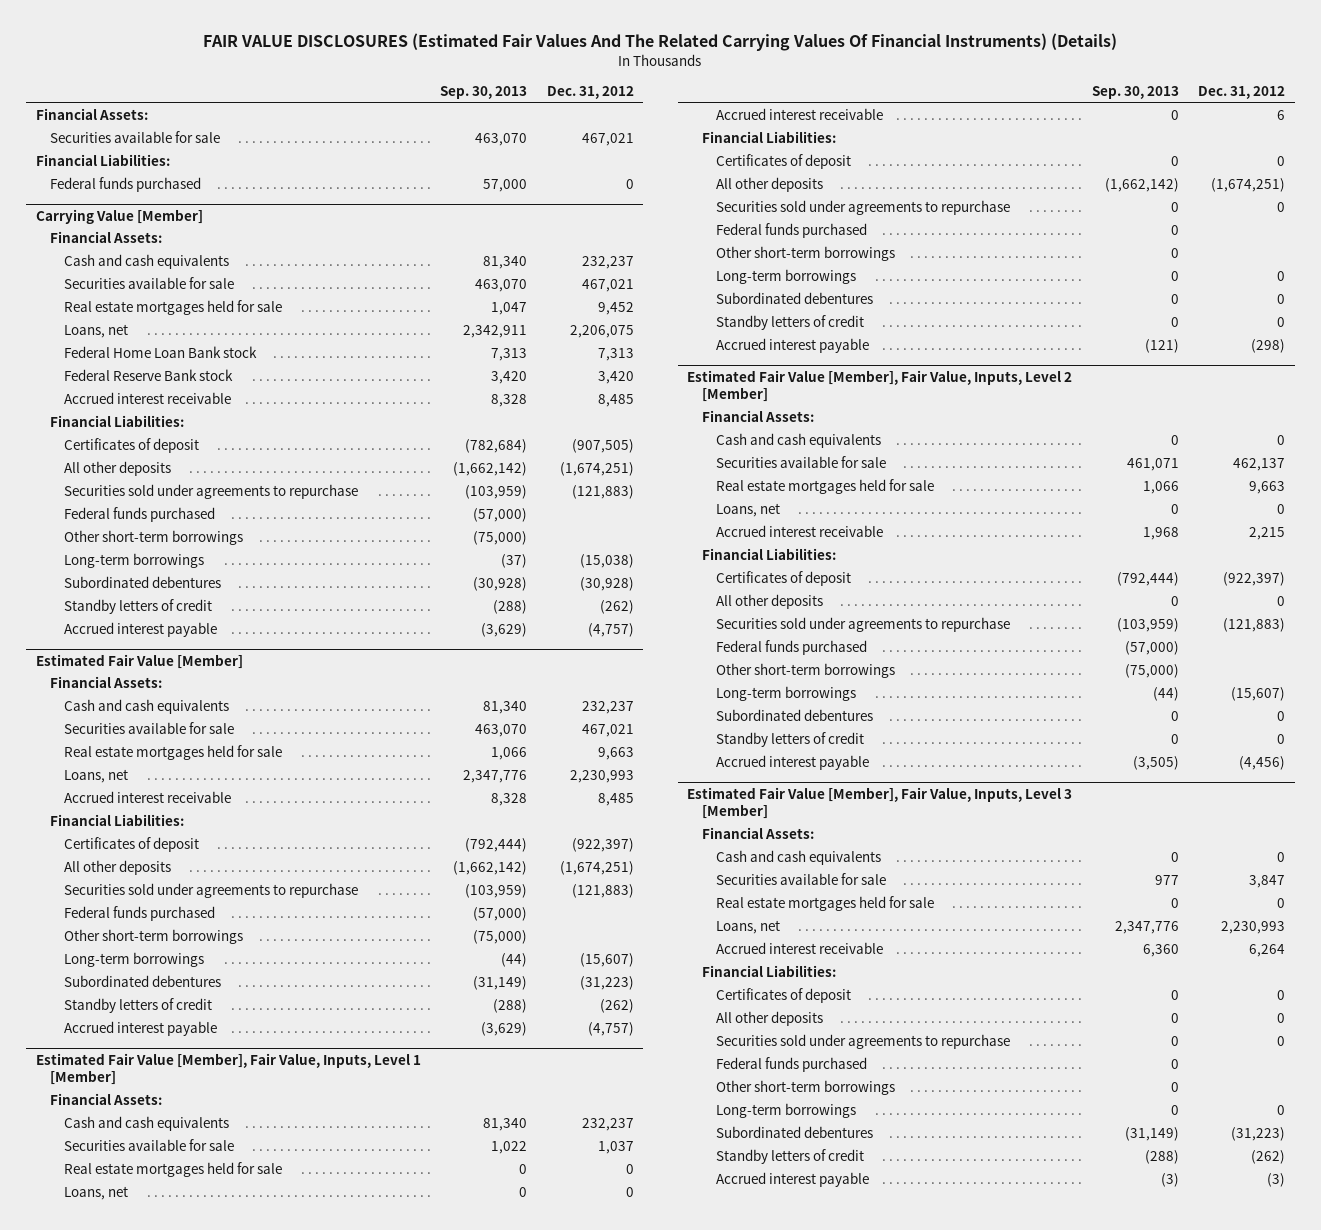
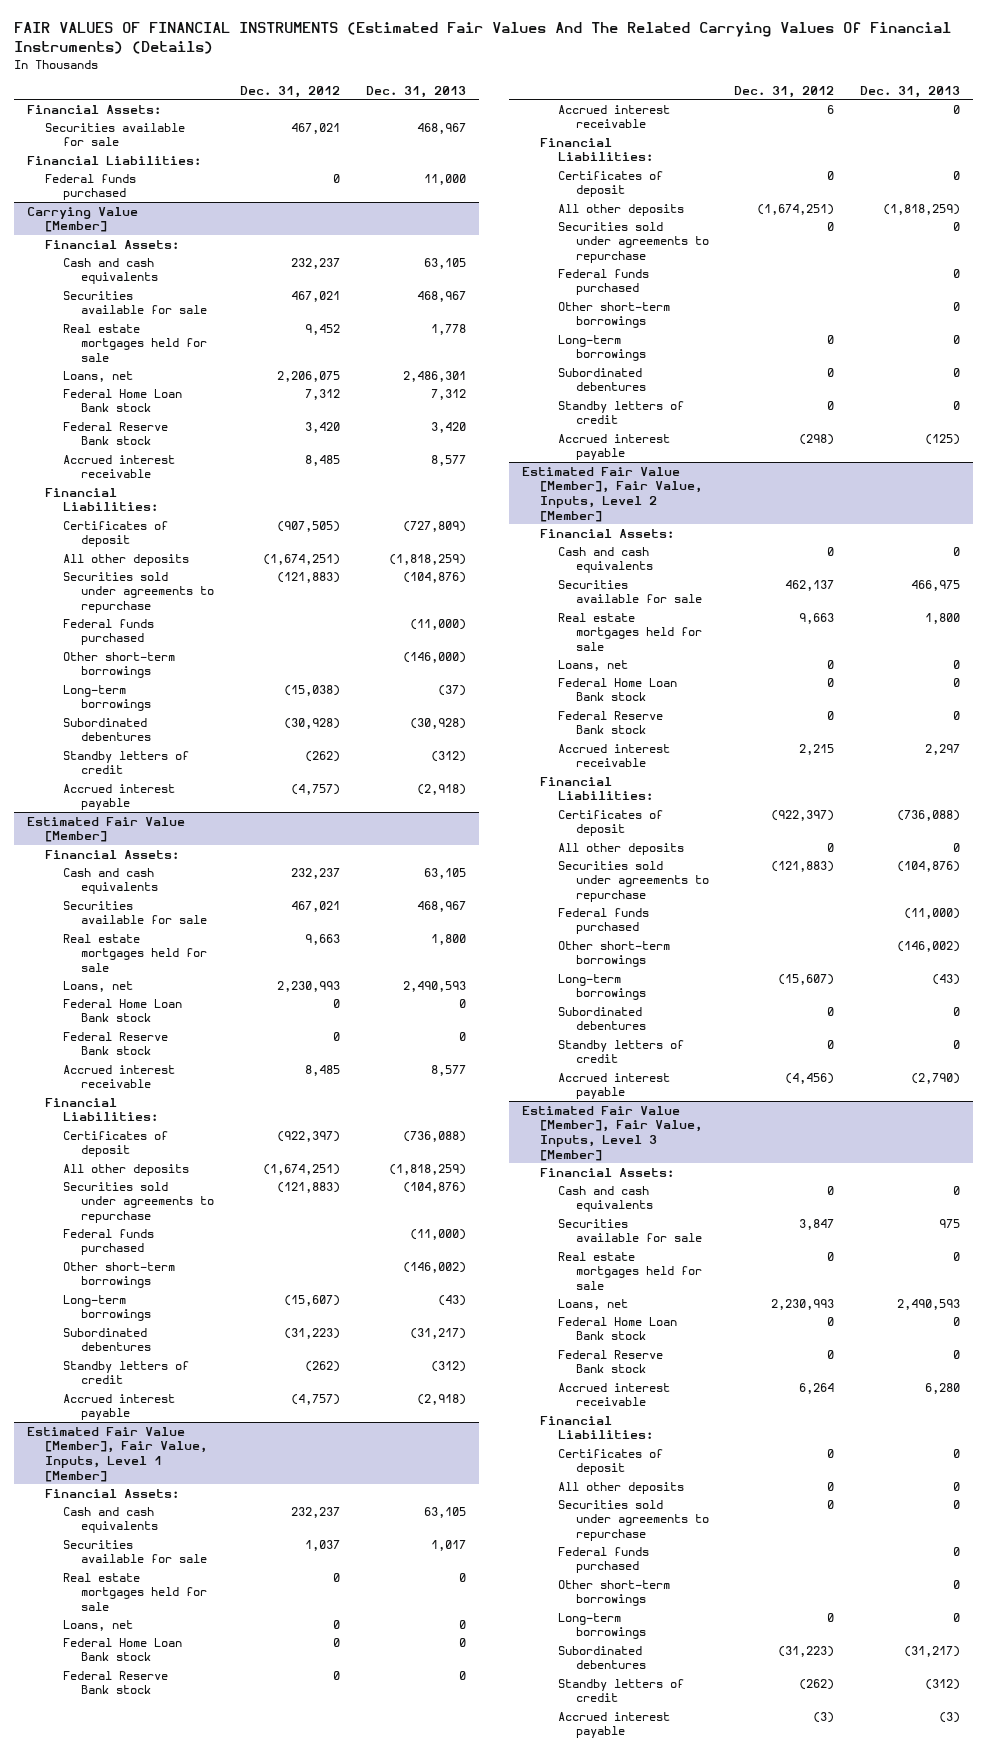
[203,33,1118,52] FAIR VALUE DISCLOSURES (Estimated Fair Values And The Related Carrying Values Of Financial Instruments) (Details) -> [14,22,952,55] FAIR VALUES OF FINANCIAL INSTRUMENTS (Estimated Fair Values And The Related Carrying Values Of Financial Instruments) (Details)
[440,86,528,100] Sep. 30, 2013 -> none
none -> [365,85,466,98] Dec. 31, 2013
[597,348,634,362] 7,313 -> [304,388,340,400] 7,312
none -> [63,998,183,1023] Federal Home Loan Bank stock
none -> [63,1031,169,1056] Federal Reserve Bank stock
none -> [63,1637,183,1662] Federal Home Loan Bank stock
none -> [63,1670,169,1695] Federal Reserve Bank stock
none -> [557,677,677,702] Federal Home Loan Bank stock
none -> [557,710,663,735] Federal Reserve Bank stock
none -> [557,1316,677,1341] Federal Home Loan Bank stock
none -> [557,1349,663,1374] Federal Reserve Bank stock

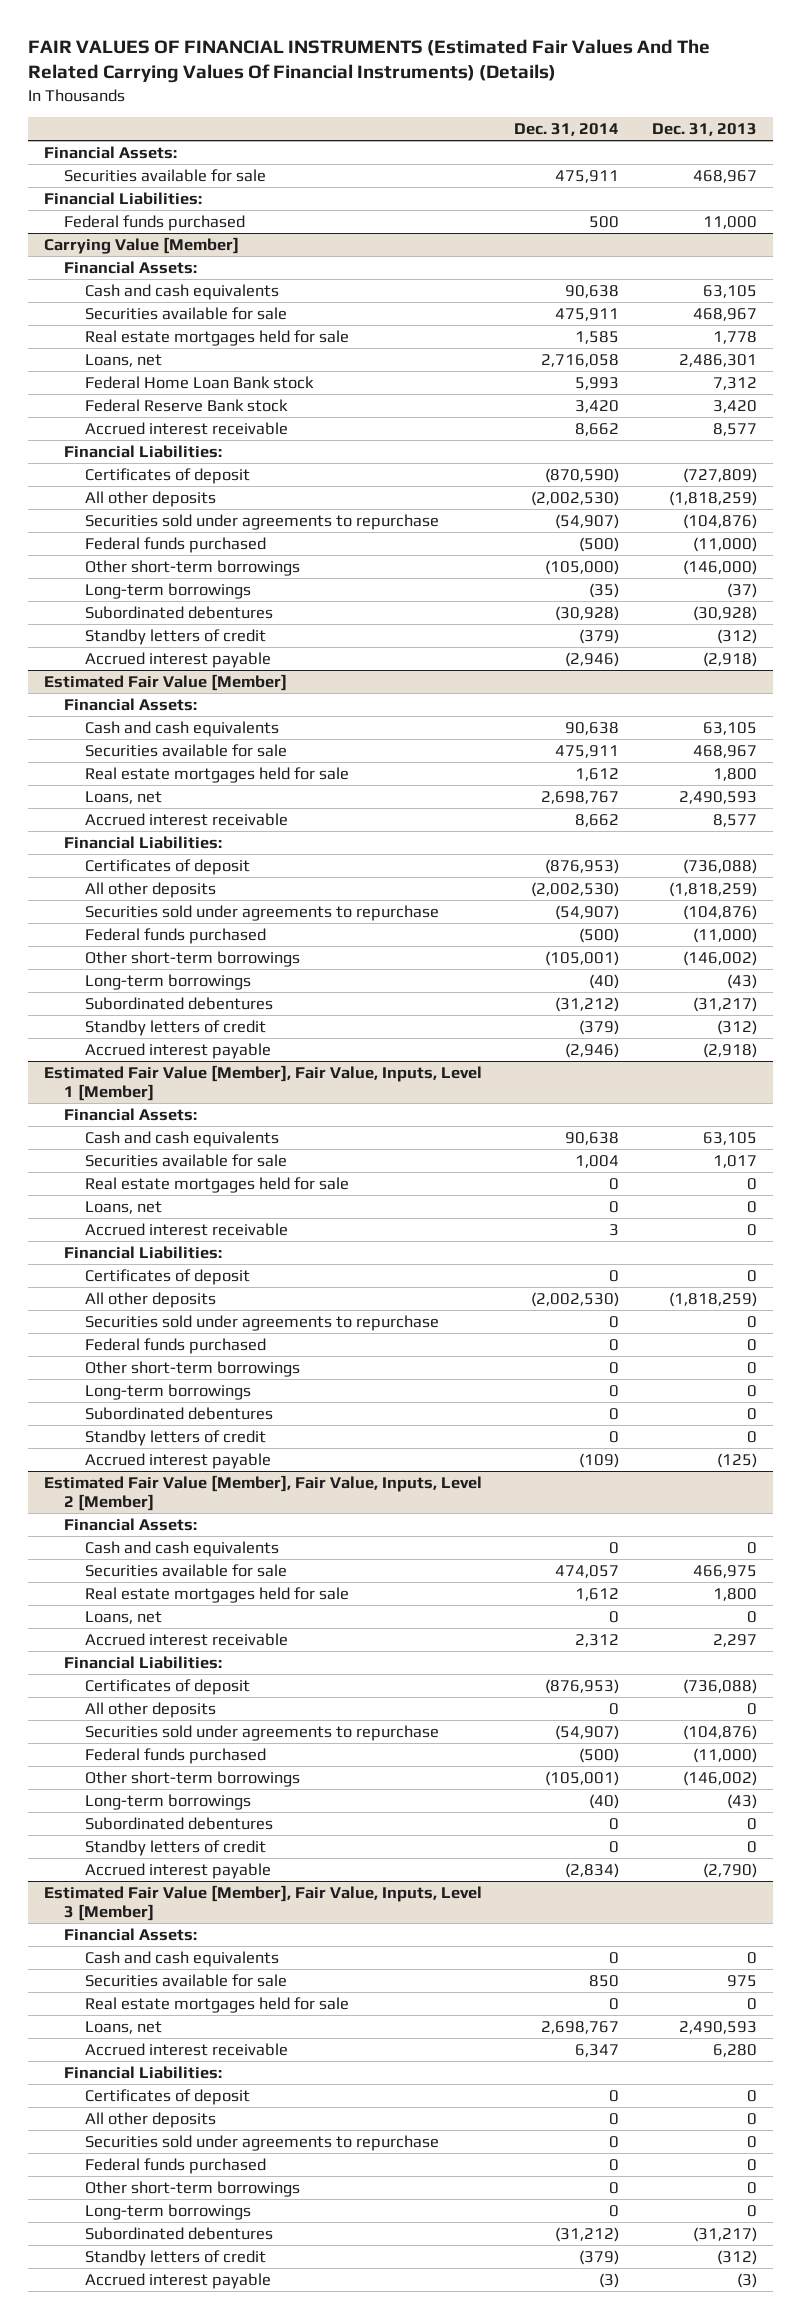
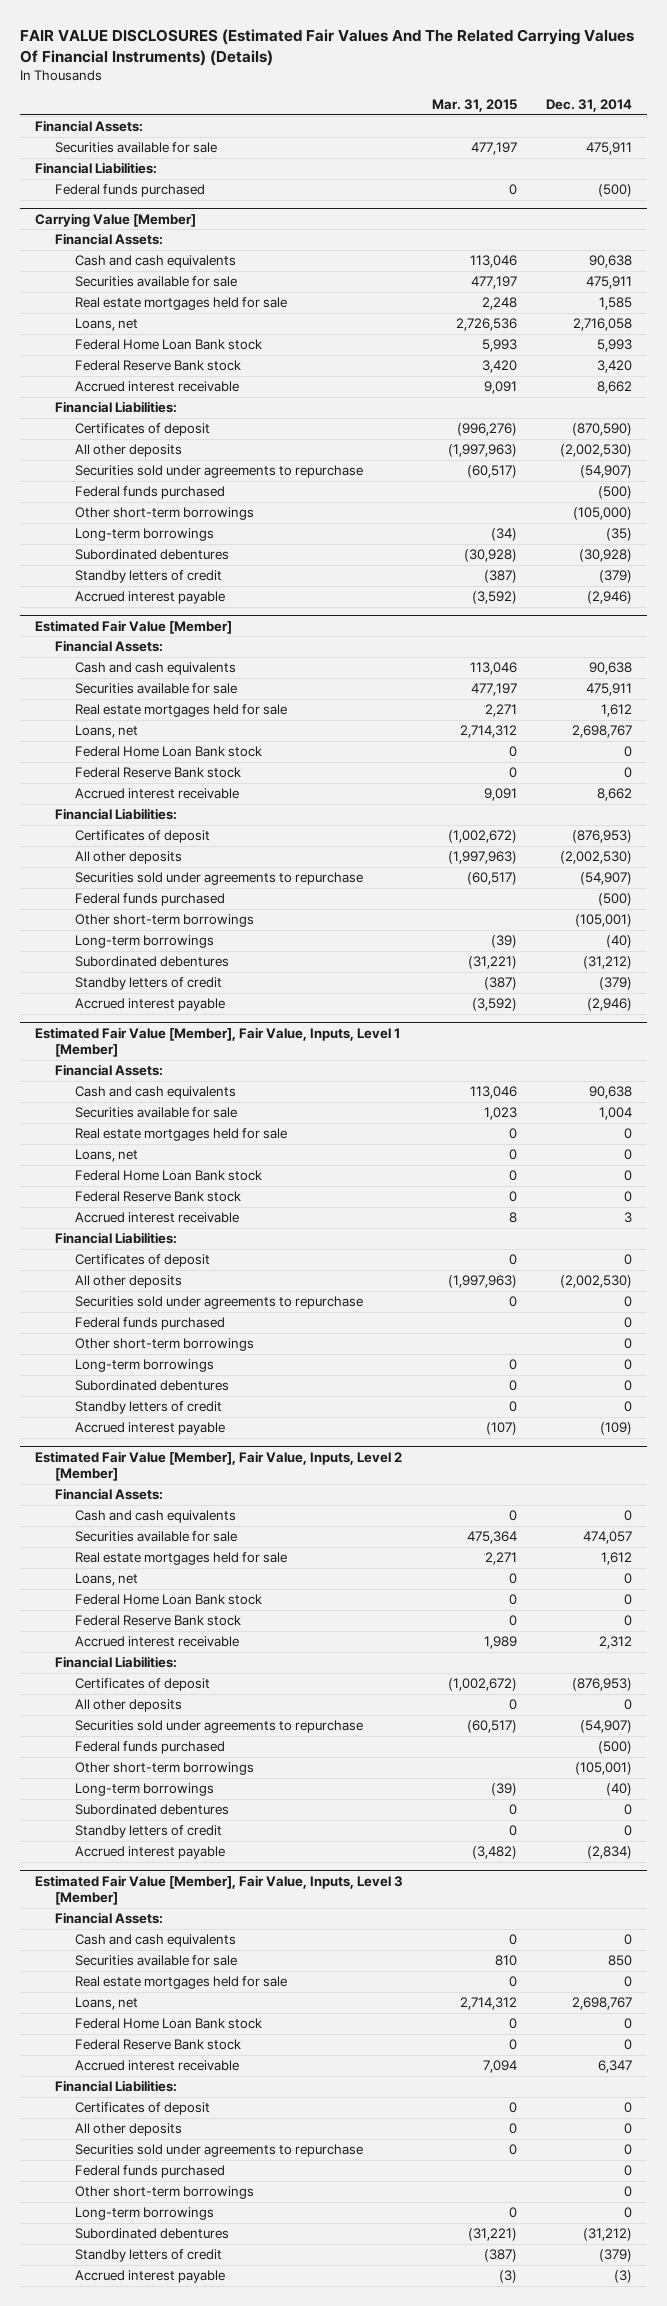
[27,39,710,84] FAIR VALUES OF FINANCIAL INSTRUMENTS (Estimated Fair Values And The Related Carrying Values Of Financial Instruments) (Details) -> [20,29,635,67] FAIR VALUE DISCLOSURES (Estimated Fair Values And The Related Carrying Values Of Financial Instruments) (Details)
[651,122,757,136] Dec. 31, 2013 -> none
none -> [431,99,517,113] Mar. 31, 2015
[589,215,620,228] 500 -> [597,184,632,198] (500)
none -> [74,746,262,758] Federal Home Loan Bank stock
none -> [74,767,241,779] Federal Reserve Bank stock
none -> [74,1170,262,1182] Federal Home Loan Bank stock
none -> [74,1191,241,1203] Federal Reserve Bank stock
none -> [74,1594,262,1606] Federal Home Loan Bank stock
none -> [74,1615,241,1627] Federal Reserve Bank stock
none -> [74,2018,262,2030] Federal Home Loan Bank stock
none -> [74,2039,241,2051] Federal Reserve Bank stock

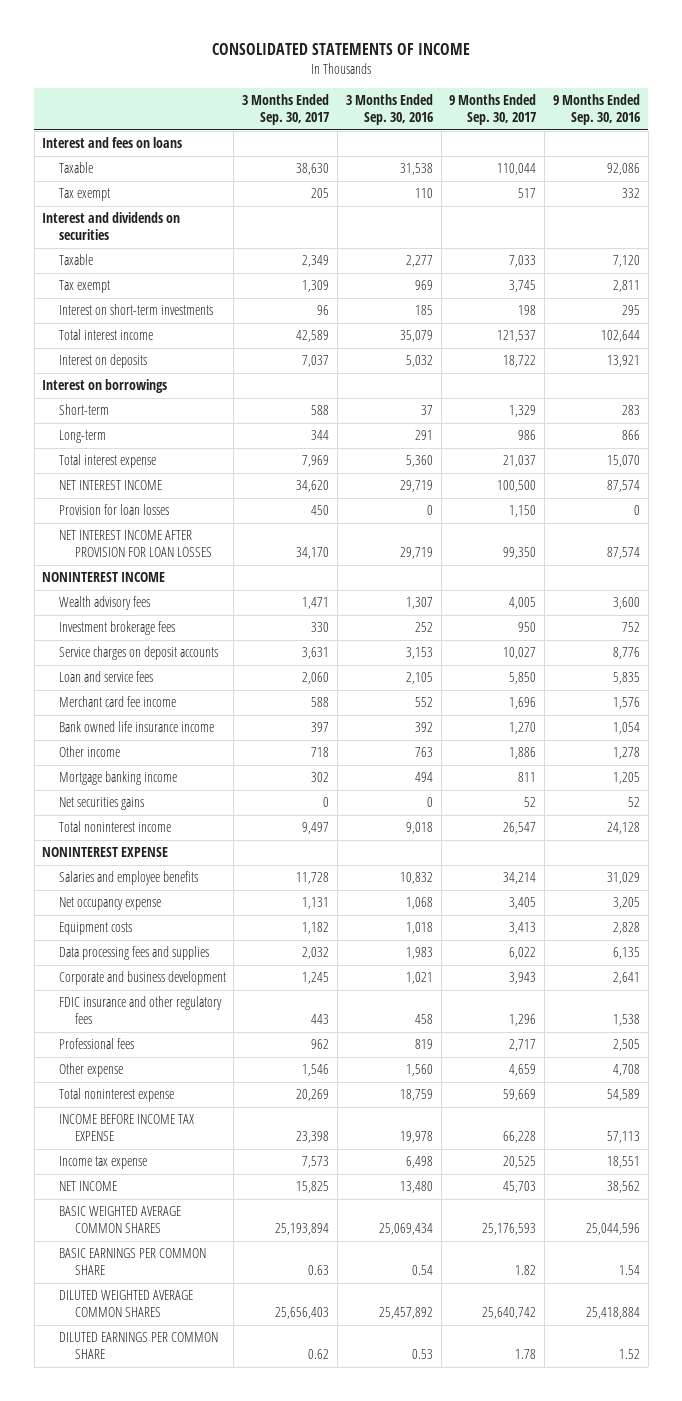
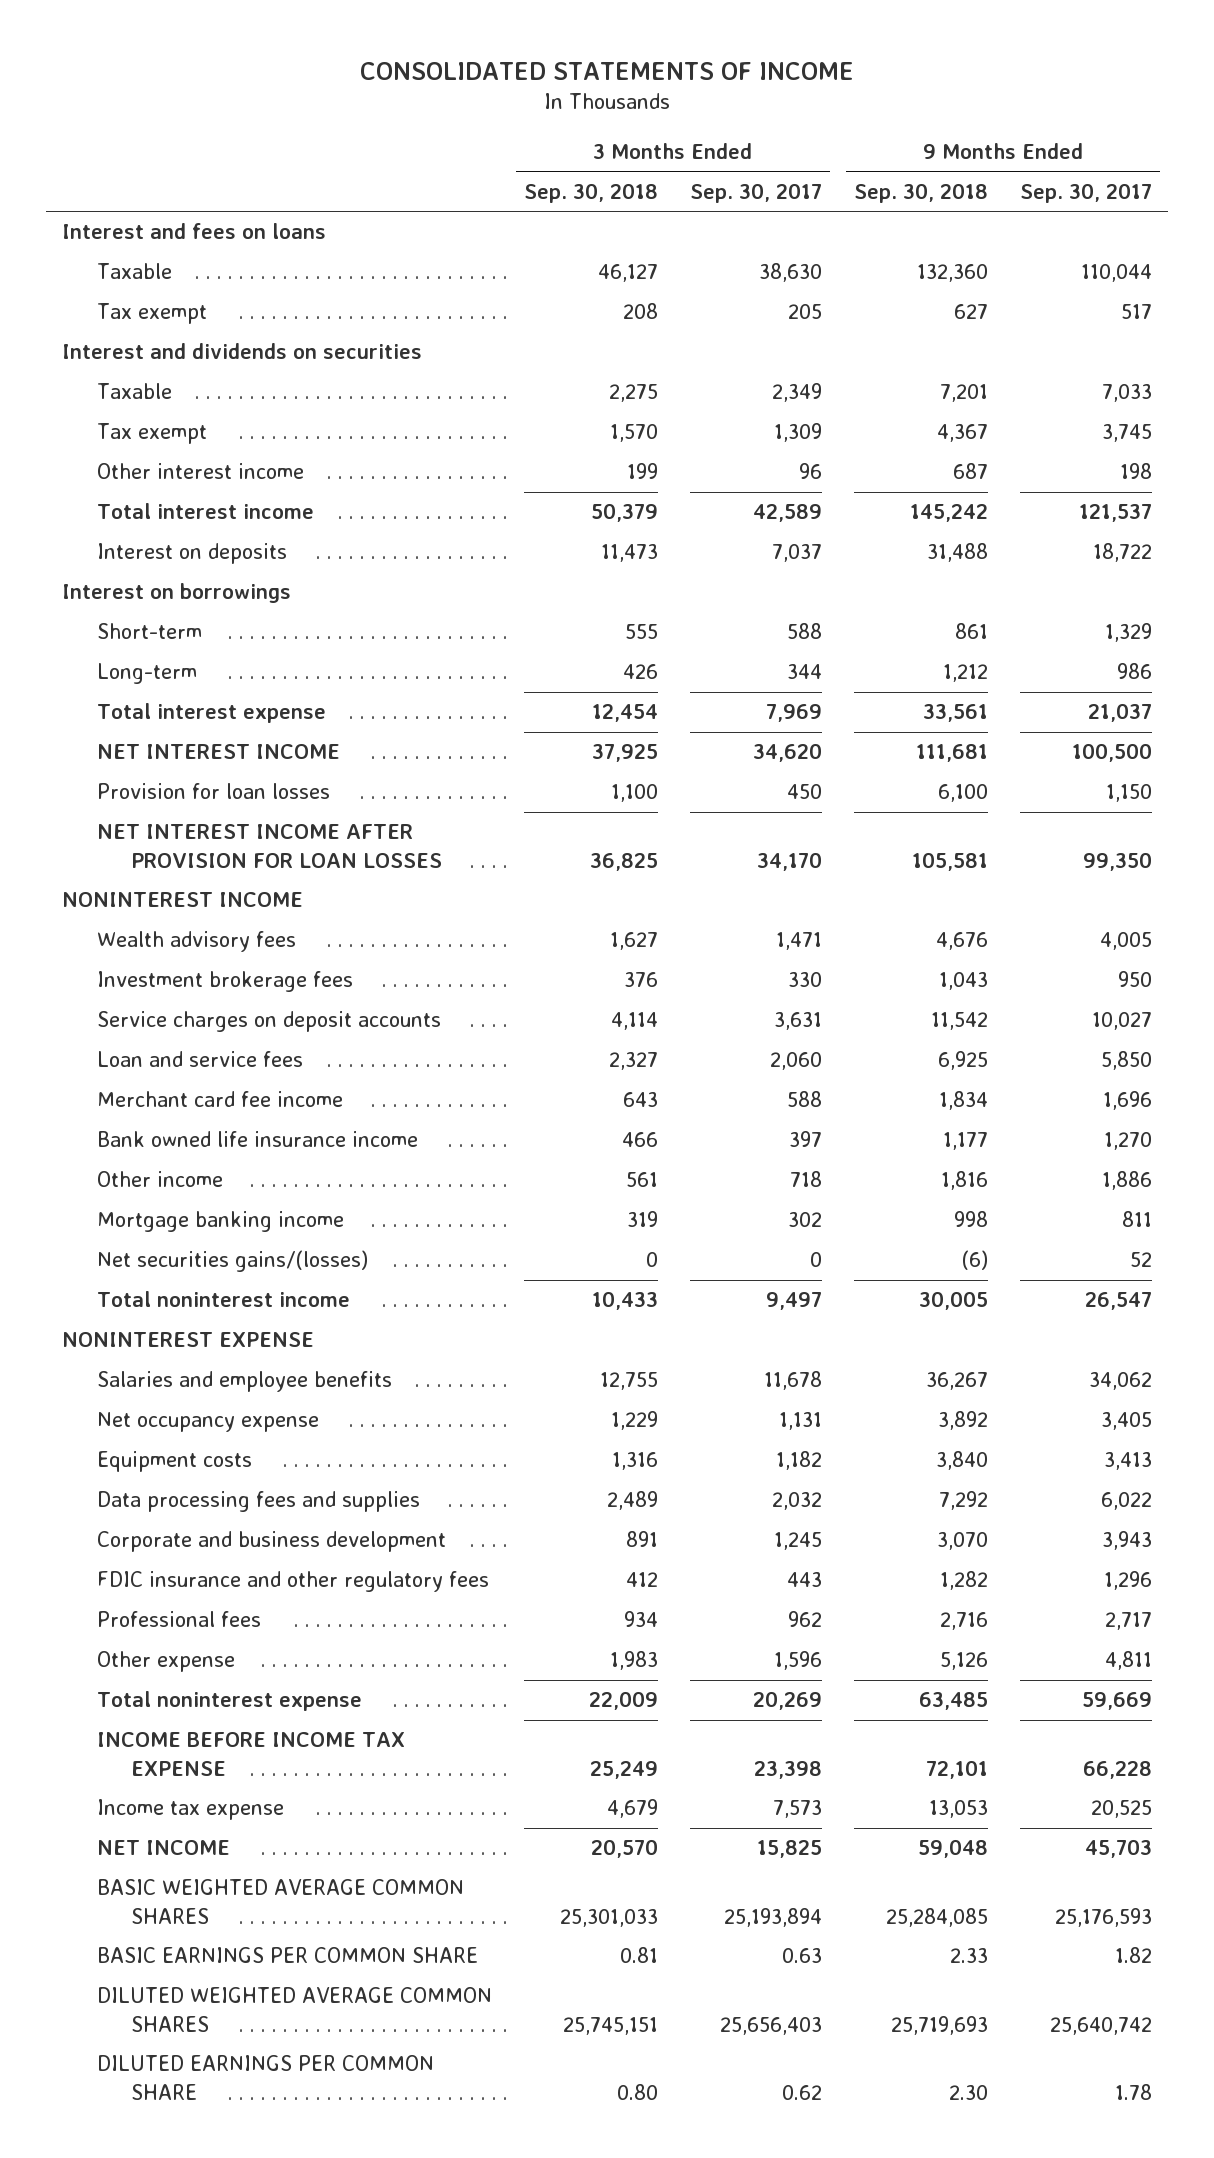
[345,94,433,126] 3 Months Ended Sep. 30, 2016 -> none
[552,94,640,126] 9 Months Ended Sep. 30, 2016 -> none
none -> [523,182,658,203] Sep. 30, 2018
none -> [853,182,988,203] Sep. 30, 2018
[58,304,213,316] Interest on short-term investments -> [96,463,304,480] Other interest income
[58,797,144,811] Net securities gains -> [96,1250,368,1273] Net securities gains/(losses)
[296,872,330,885] 11,728 -> [763,1371,822,1391] 11,678
[503,872,537,885] 34,214 -> [1089,1372,1153,1391] 34,062
[302,1064,330,1077] 1,546 -> [773,1651,822,1671] 1,596
[509,1064,537,1077] 4,659 -> [1105,1651,1153,1671] 4,811

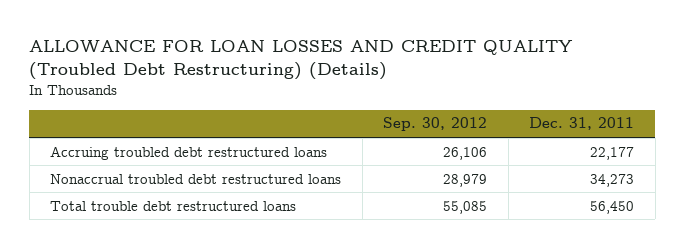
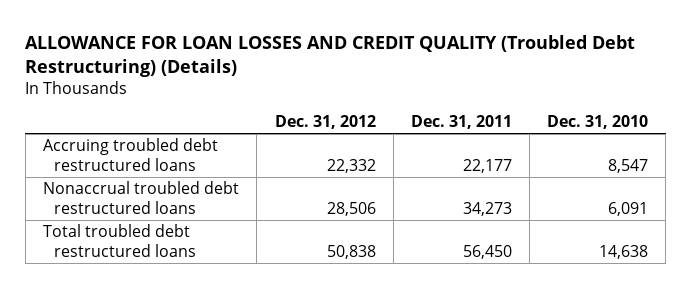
[383,117,488,132] Sep. 30, 2012 -> none
none -> [274,114,376,129] Dec. 31, 2012
none -> [547,114,649,129] Dec. 31, 2010
[50,200,297,211] Total trouble debt restructured loans -> [43,224,197,257] Total troubled debt restructured loans

